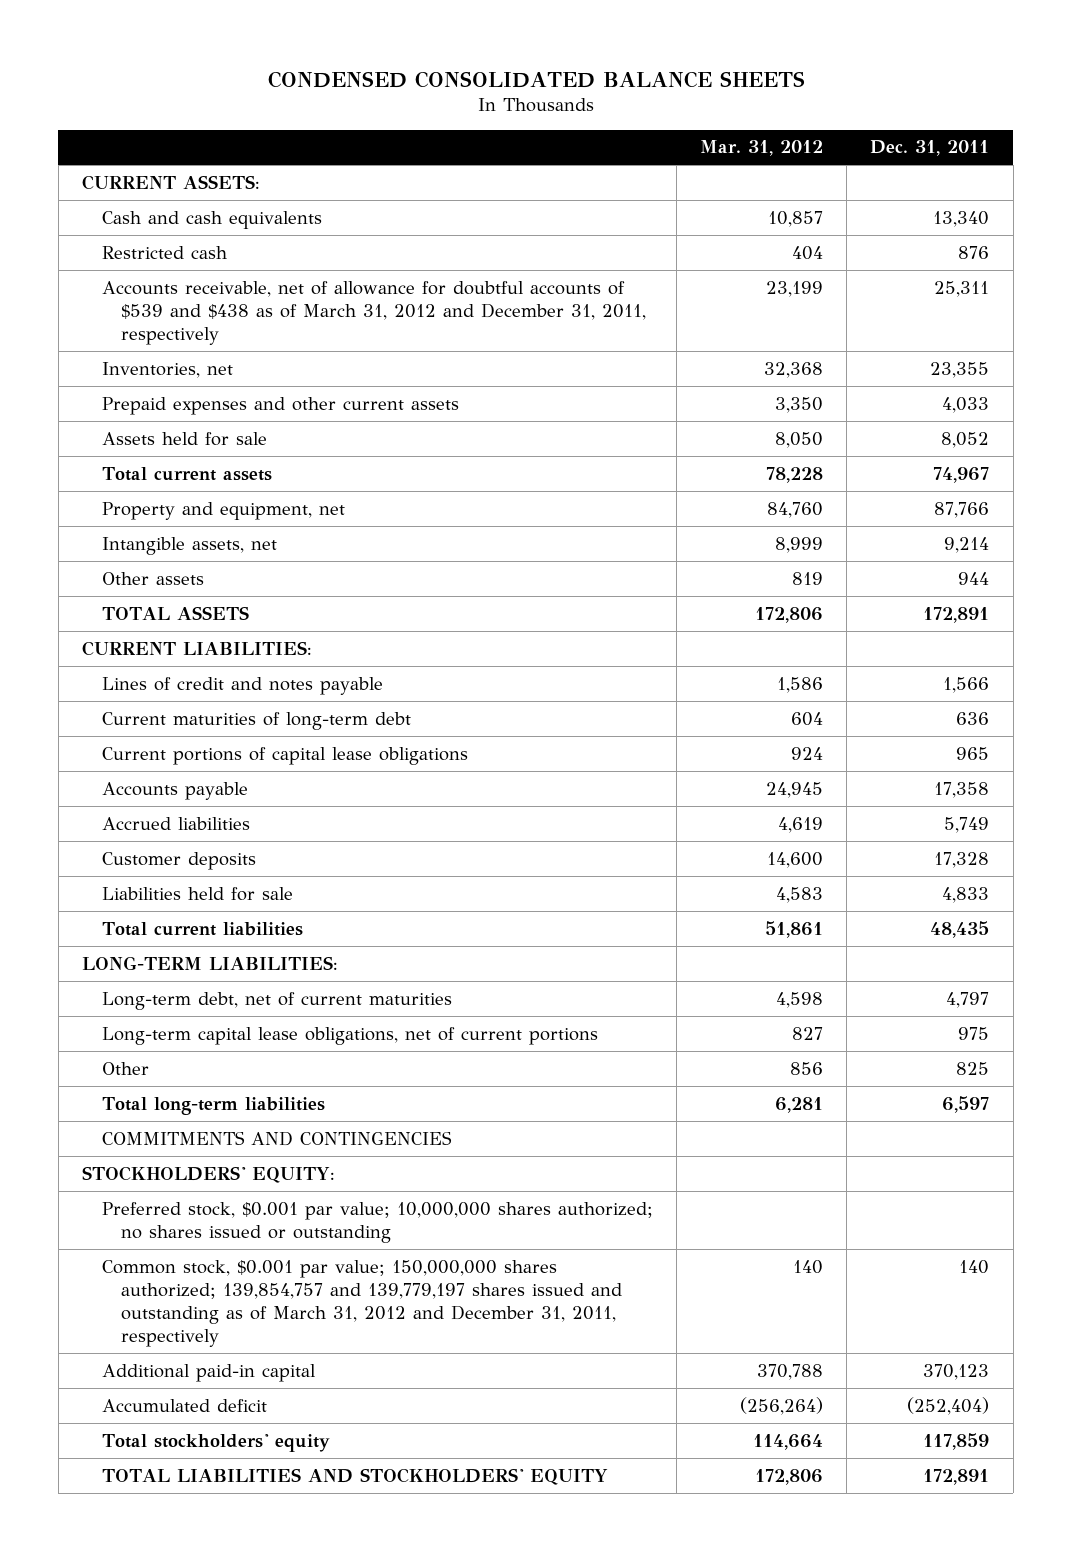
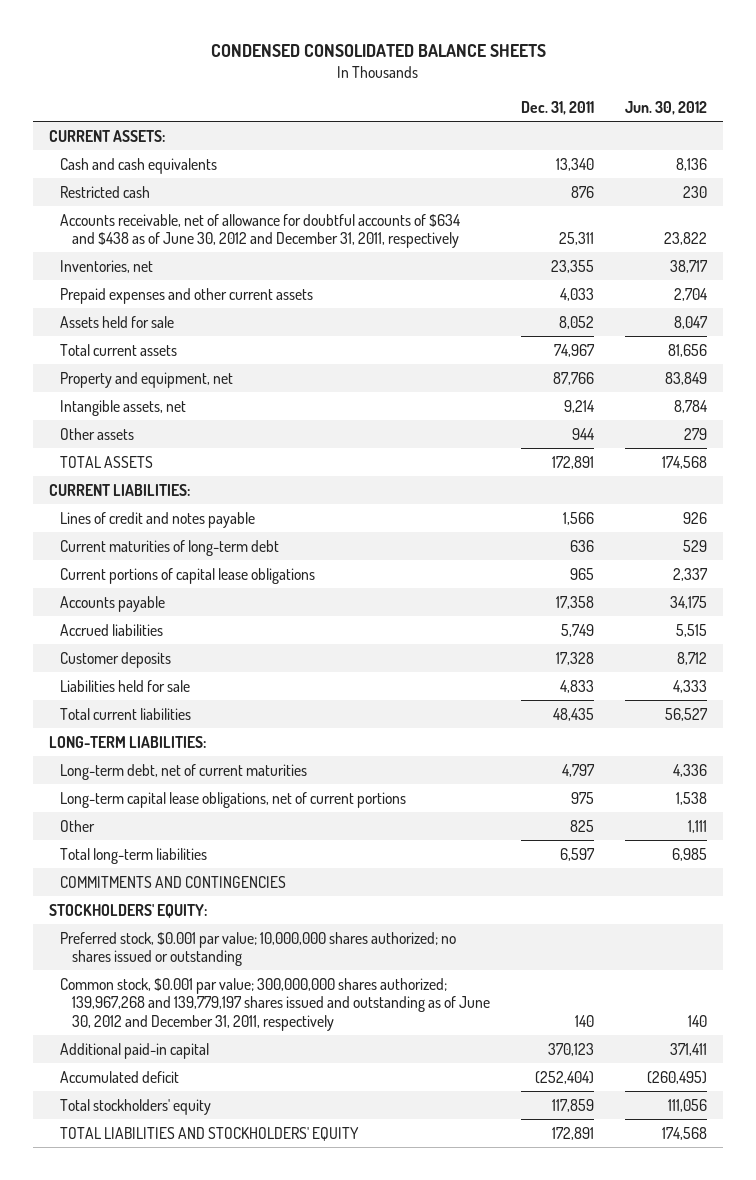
[700,140,824,157] Mar. 31, 2012 -> none
none -> [625,101,708,116] Jun. 30, 2012
[101,280,647,346] Accounts receivable, net of allowance for doubtful accounts of $539 and $438 as of March 31, 2012 and December 31, 2011, respectively -> [60,213,462,249] Accounts receivable, net of allowance for doubtful accounts of $634 and $438 as of June 30, 2012 and December 31, 2011, respectively
[101,1259,623,1348] Common stock, $0.001 par value; 150,000,000 shares authorized; 139,854,757 and 139,779,197 shares issued and outstanding as of March 31, 2012 and December 31, 2011, respectively -> [60,977,490,1031] Common stock, $0.001 par value; 300,000,000 shares authorized; 139,967,268 and 139,779,197 shares issued and outstanding as of June 30, 2012 and December 31, 2011, respectively

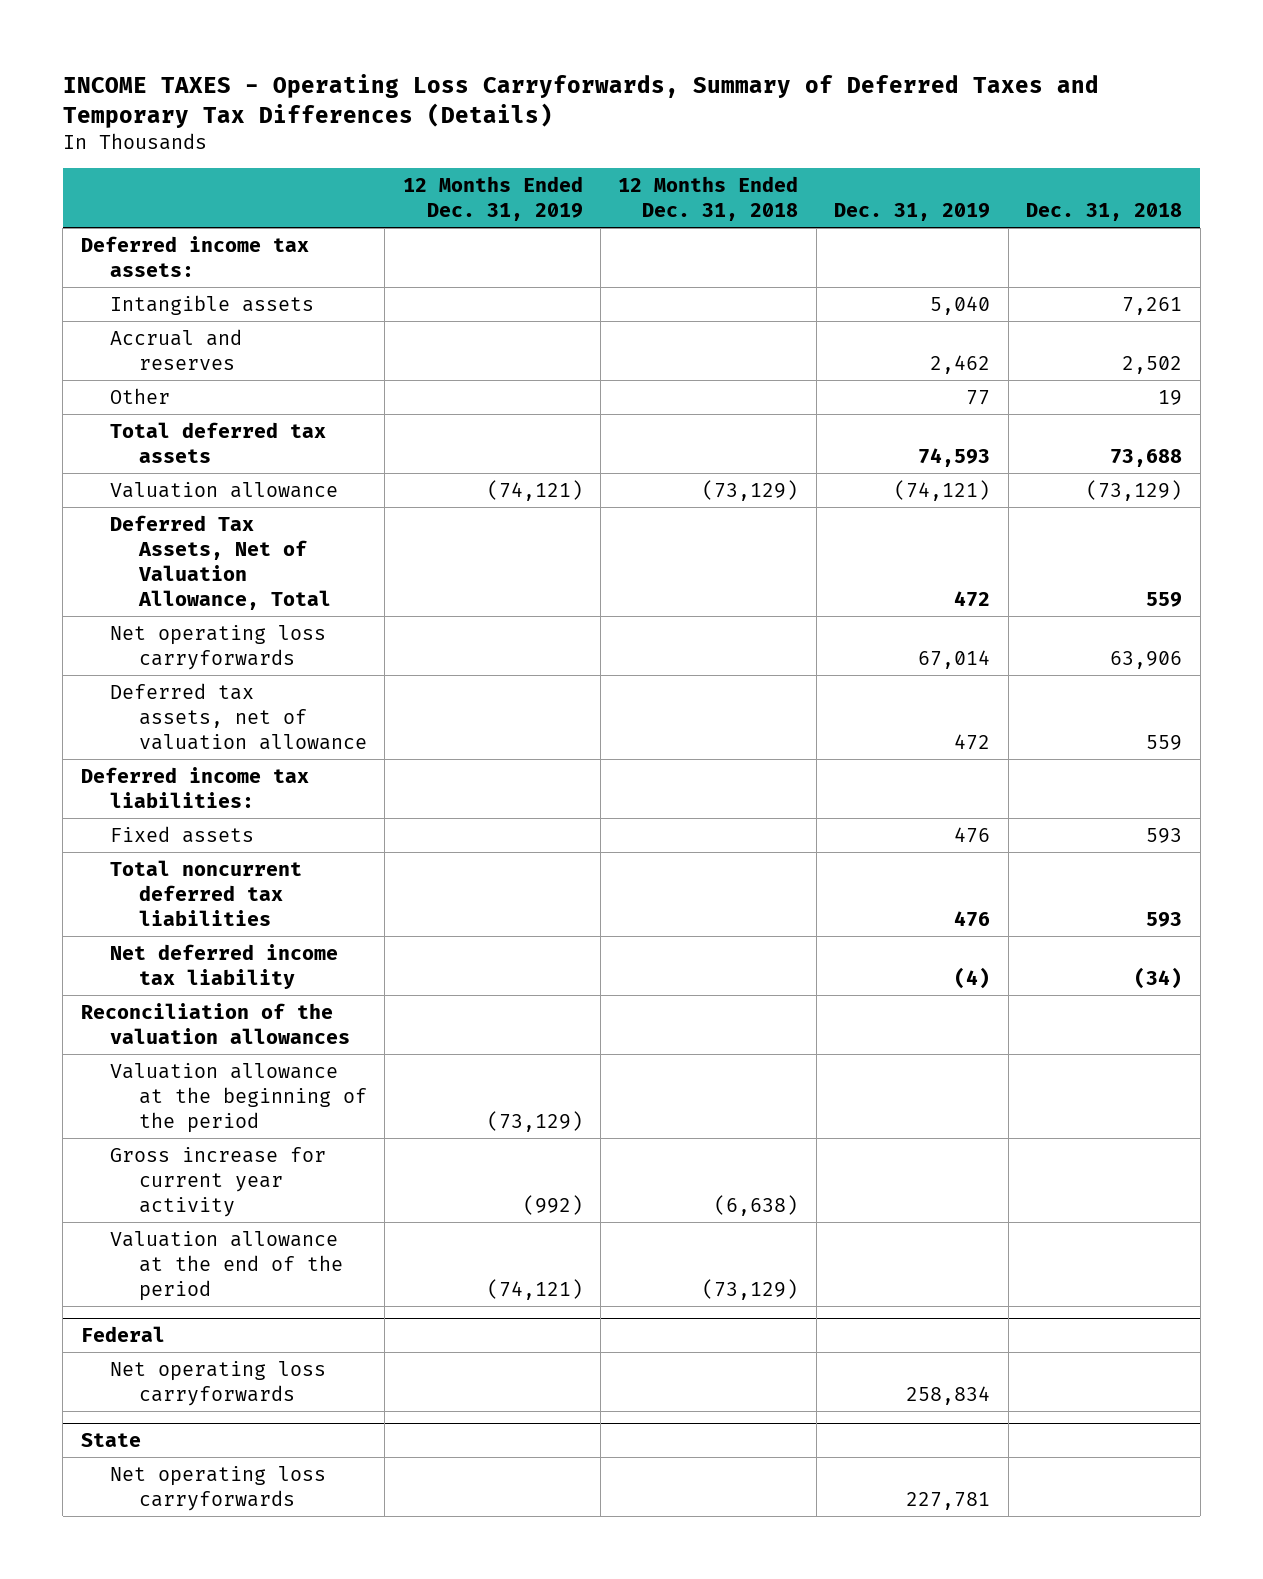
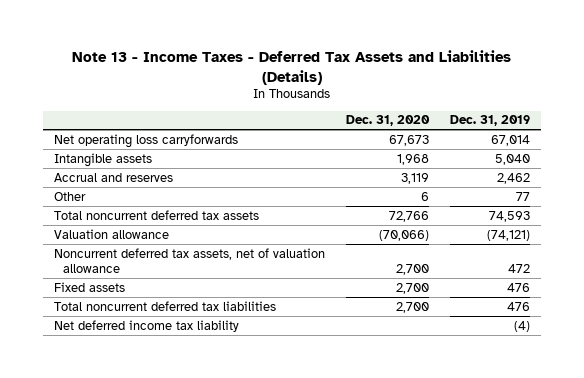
[62,73,1099,128] INCOME TAXES - Operating Loss Carryforwards, Summary of Deferred Taxes and Temporary Tax Differences (Details) -> [72,50,512,85] Note 13 - Income Taxes - Deferred Tax Assets and Liabilities (Details)
[402,175,583,221] 12 Months Ended Dec. 31, 2019 -> none
[618,175,799,221] 12 Months Ended Dec. 31, 2018 -> none
[1026,202,1183,221] Dec. 31, 2018 -> none
none -> [346,115,431,127] Dec. 31, 2020
[80,235,309,277] Deferred income tax assets: -> none
[109,624,326,670] Net operating loss carryforwards -> [53,133,238,148] Net operating loss carryforwards
[109,421,326,463] Total deferred tax assets -> [53,209,259,220] Total noncurrent deferred tax assets
[109,682,367,750] Deferred tax assets, net of valuation allowance -> none
[80,766,309,808] Deferred income tax liabilities: -> none
[109,514,331,610] Deferred Tax Assets, Net of Valuation Allowance, Total -> [53,247,325,273] Noncurrent deferred tax assets, net of valuation allowance
[80,1002,350,1044] Reconciliation of the valuation allowances -> none
[109,1062,367,1133] Valuation allowance at the beginning of the period -> none
[109,1146,326,1217] Gross increase for current year activity -> none
[109,1230,343,1301] Valuation allowance at the end of the period -> none
[80,1326,165,1343] Federal -> none
[109,1360,326,1406] Net operating loss carryforwards -> none
[80,1433,141,1448] State -> none
[109,1465,326,1511] Net operating loss carryforwards -> none

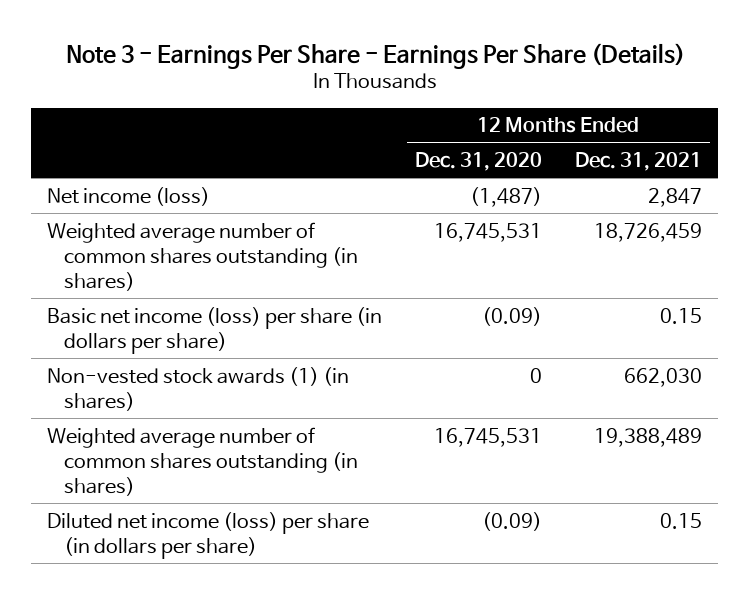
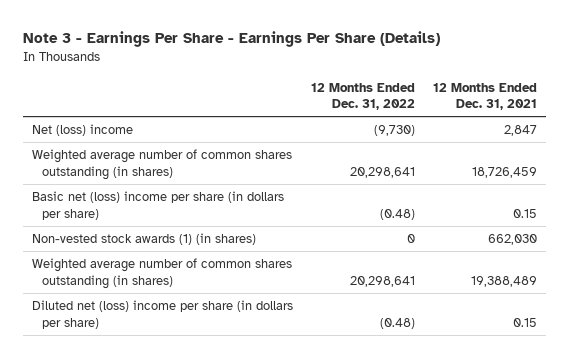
[415,152,543,172] Dec. 31, 2020 -> none
none -> [310,82,415,111] 12 Months Ended Dec. 31, 2022
[47,186,211,206] Net income (loss) -> [31,124,133,137] Net (loss) income
[47,306,383,354] Basic net income (loss) per share (in dollars per share) -> [31,191,284,220] Basic net (loss) income per share (in dollars per share)
[47,511,370,559] Diluted net income (loss) per share (in dollars per share) -> [31,300,293,329] Diluted net (loss) income per share (in dollars per share)

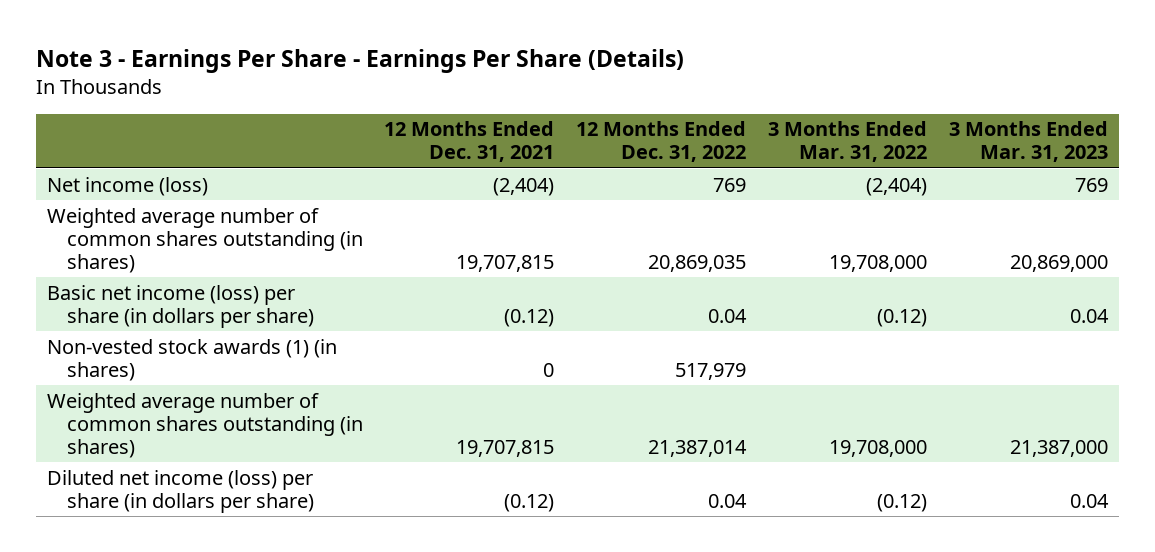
none -> [768,121,928,163] 3 Months Ended Mar. 31, 2022
none -> [949,121,1109,163] 3 Months Ended Mar. 31, 2023
[31,124,133,137] Net (loss) income -> [46,176,208,196] Net income (loss)
[373,125,415,137] (9,730) -> [713,177,747,192] 769
[503,125,537,137] 2,847 -> [493,177,555,196] (2,404)
[349,166,415,178] 20,298,641 -> [648,254,747,272] 20,869,035
[471,166,537,178] 18,726,459 -> [456,254,555,272] 19,707,815
[31,191,284,220] Basic net (loss) income per share (in dollars per share) -> [46,284,314,328] Basic net income (loss) per share (in dollars per share)
[379,208,415,220] (0.48) -> [708,308,748,323] 0.04
[512,208,537,218] 0.15 -> [504,308,555,327] (0.12)
[406,234,415,244] 0 -> [675,362,747,380] 517,979
[487,234,537,246] 662,030 -> [543,362,555,377] 0
[349,275,415,287] 20,298,641 -> [648,439,748,457] 21,387,014
[470,275,537,287] 19,388,489 -> [456,439,555,457] 19,707,815
[31,300,293,329] Diluted net (loss) income per share (in dollars per share) -> [46,469,314,513] Diluted net income (loss) per share (in dollars per share)
[379,317,415,329] (0.48) -> [708,493,748,508] 0.04
[512,317,537,327] 0.15 -> [504,493,555,512] (0.12)

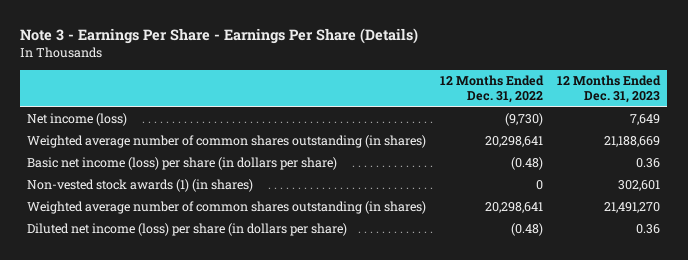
[384,121,555,163] 12 Months Ended Dec. 31, 2021 -> none
[768,121,928,163] 3 Months Ended Mar. 31, 2022 -> none
[949,121,1109,163] 3 Months Ended Mar. 31, 2023 -> none
none -> [557,75,662,104] 12 Months Ended Dec. 31, 2023
[713,177,747,192] 769 -> [505,113,544,127] (9,730)
[648,254,747,272] 20,869,035 -> [485,136,544,148] 20,298,641
[708,308,748,323] 0.04 -> [511,157,544,171] (0.48)
[675,362,747,380] 517,979 -> [536,180,544,191] 0
[648,439,748,457] 21,387,014 -> [485,202,544,214] 20,298,641
[708,493,748,508] 0.04 -> [511,223,544,237] (0.48)

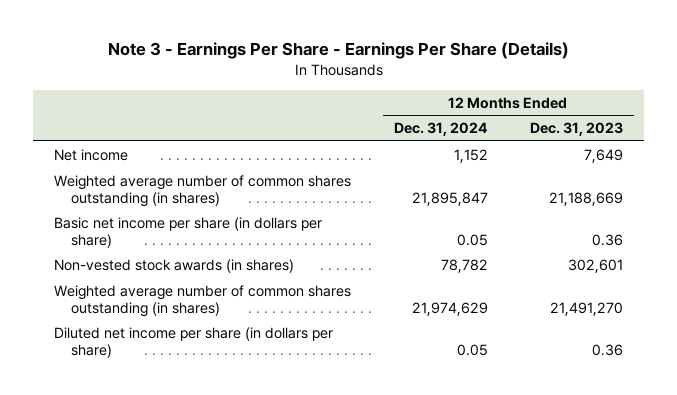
[440,75,545,104] 12 Months Ended Dec. 31, 2022 -> none
none -> [393,122,488,137] Dec. 31, 2024
[27,113,128,127] Net income (loss) -> [53,148,128,161] Net income
[27,157,338,171] Basic net income (loss) per share (in dollars per share) -> [53,216,322,248] Basic net income per share (in dollars per share)
[27,179,254,193] Non-vested stock awards (1) (in shares) -> [53,258,294,273] Non-vested stock awards (in shares)
[27,223,348,237] Diluted net income (loss) per share (in dollars per share) -> [53,326,333,358] Diluted net income per share (in dollars per share)

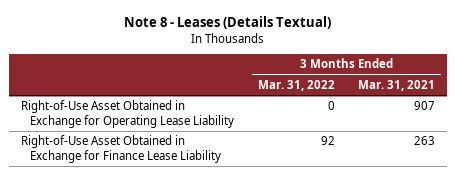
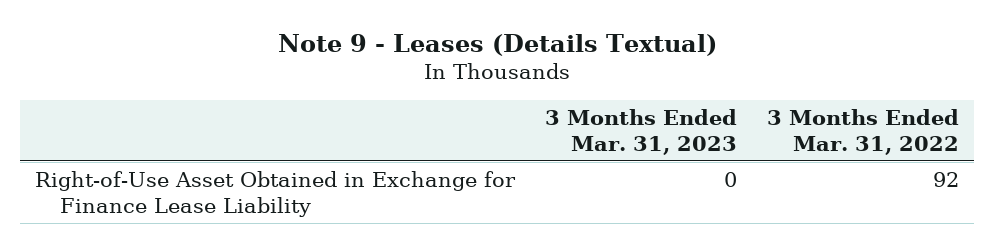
[124,16,332,30] Note 8 - Leases (Details Textual) -> [278,33,718,56] Note 9 - Leases (Details Textual)
[358,80,436,92] Mar. 31, 2021 -> none
none -> [545,108,738,155] 3 Months Ended Mar. 31, 2023
[21,100,235,128] Right-of-Use Asset Obtained in Exchange for Operating Lease Liability -> none

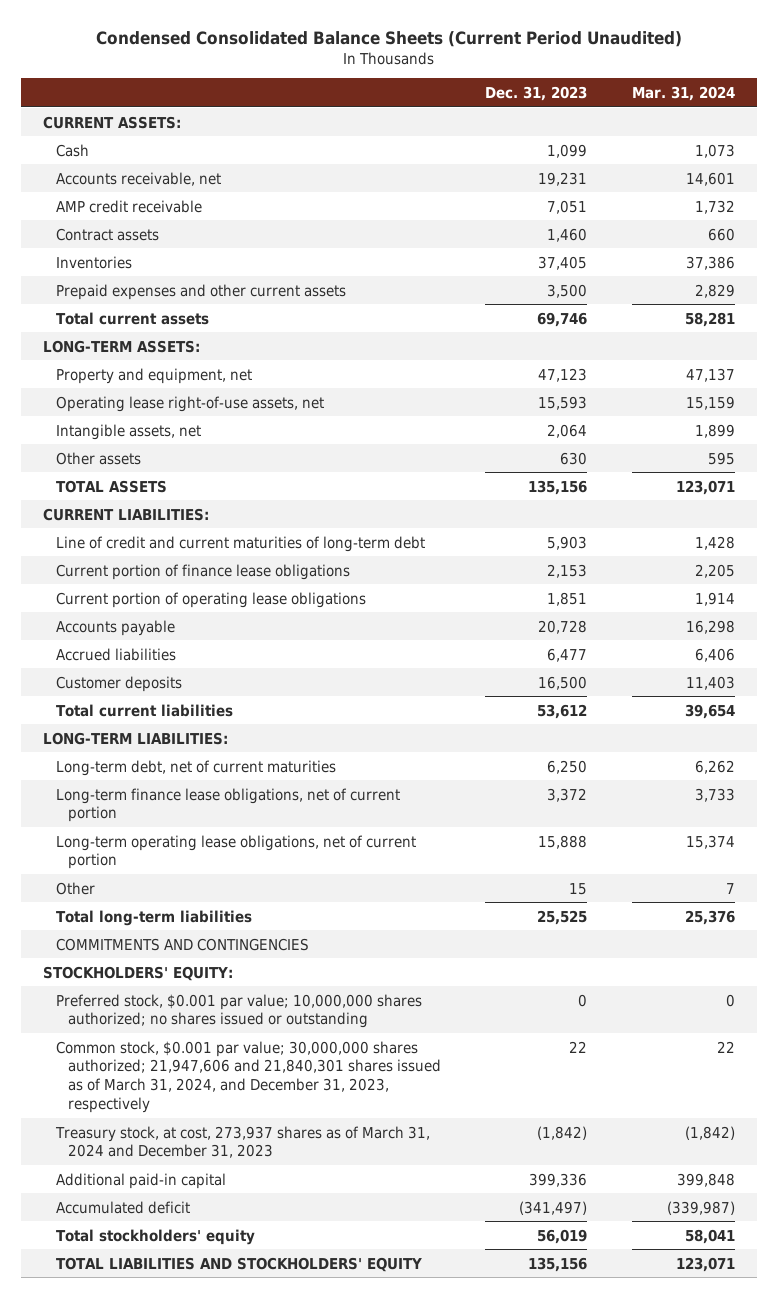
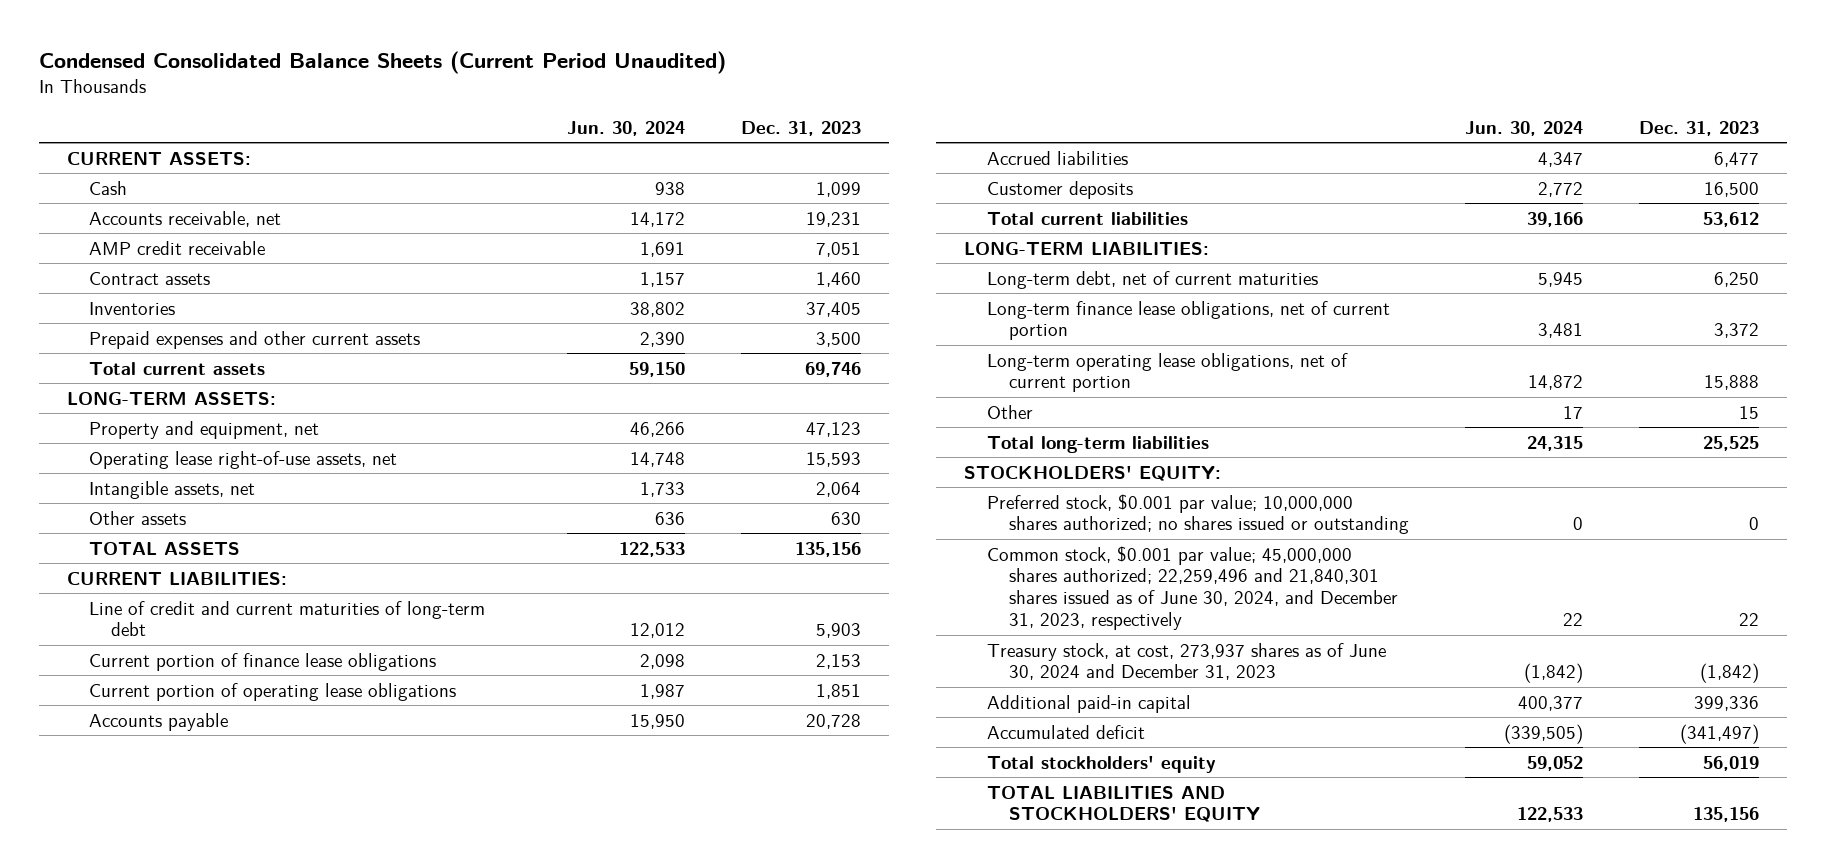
[631,85,735,101] Mar. 31, 2024 -> none
none -> [567,120,686,136] Jun. 30, 2024
[55,937,309,951] COMMITMENTS AND CONTINGENCIES -> none
[55,1040,442,1114] Common stock, $0.001 par value; 30,000,000 shares authorized; 21,947,606 and 21,840,301 shares issued as of March 31, 2024, and December 31, 2023, respectively -> [986,545,1398,631] Common stock, $0.001 par value; 45,000,000 shares authorized; 22,259,496 and 21,840,301 shares issued as of June 30, 2024, and December 31, 2023, respectively
[54,1125,430,1159] Treasury stock, at cost, 273,937 shares as of March 31, 2024 and December 31, 2023 -> [986,642,1386,681] Treasury stock, at cost, 273,937 shares as of June 30, 2024 and December 31, 2023

